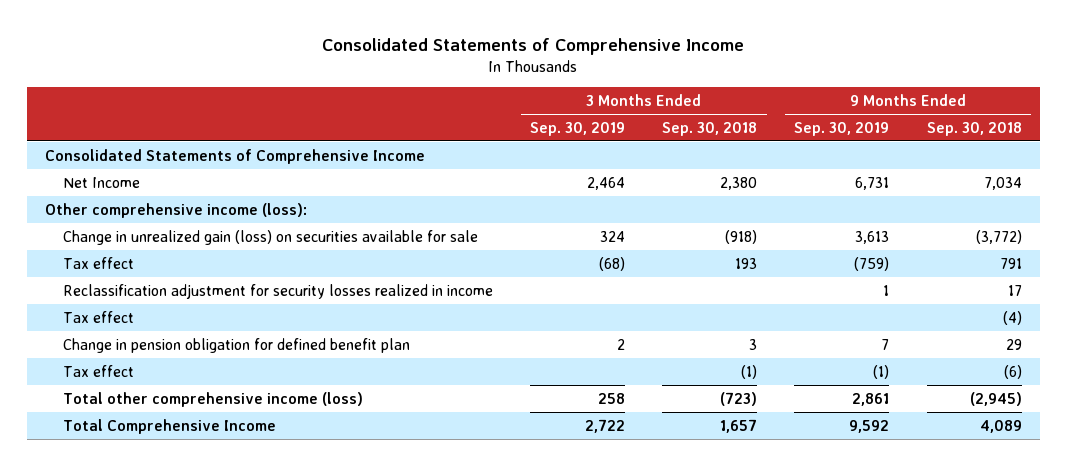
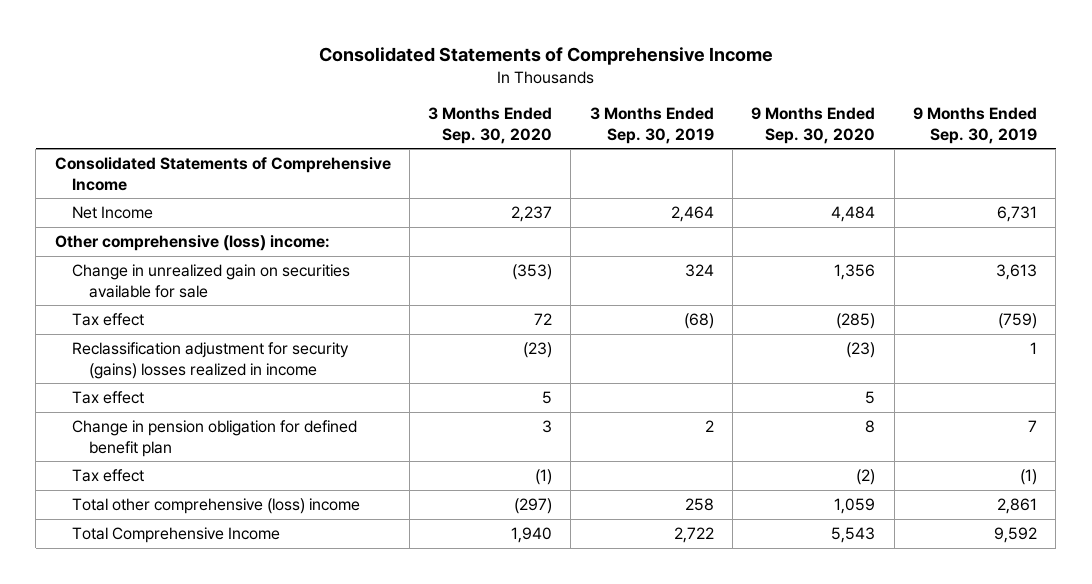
[662,121,758,136] Sep. 30, 2018 -> none
[926,121,1022,136] Sep. 30, 2018 -> none
none -> [428,106,553,144] 3 Months Ended Sep. 30, 2020
none -> [751,106,876,144] 9 Months Ended Sep. 30, 2020
[45,202,308,218] Other comprehensive income (loss): -> [54,235,330,252] Other comprehensive (loss) income:
[62,229,478,245] Change in unrealized gain (loss) on securities available for sale -> [71,264,350,298] Change in unrealized gain on securities available for sale
[62,283,493,299] Reclassification adjustment for security losses realized in income -> [71,342,349,379] Reclassification adjustment for security (gains) losses realized in income
[62,391,363,407] Total other comprehensive income (loss) -> [71,498,360,515] Total other comprehensive (loss) income

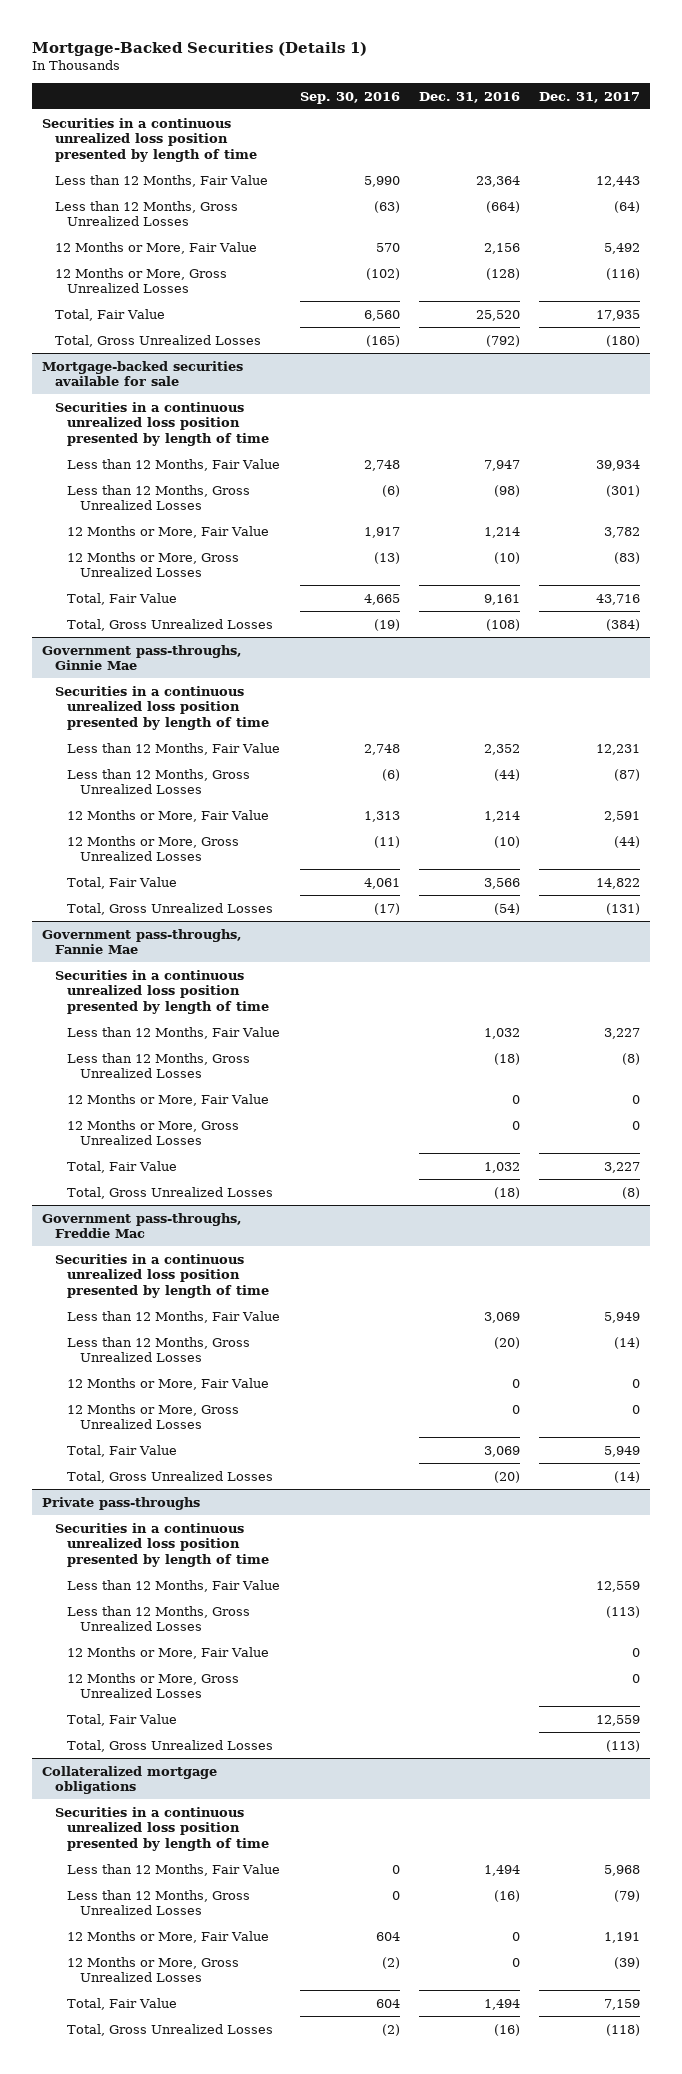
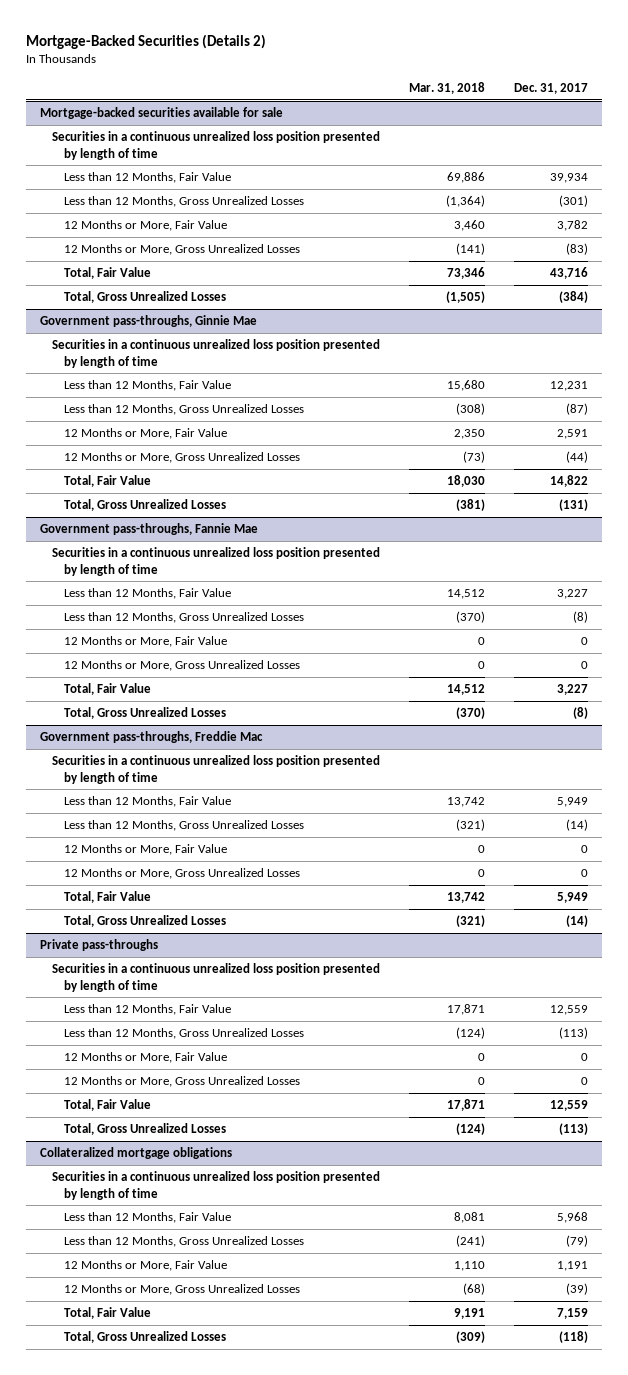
[32,41,368,56] Mortgage-Backed Securities (Details 1) -> [26,33,267,49] Mortgage-Backed Securities (Details 2)
[299,91,400,104] Sep. 30, 2016 -> none
[419,91,521,103] Dec. 31, 2016 -> none
none -> [408,82,485,95] Mar. 31, 2018
[41,117,257,162] Securities in a continuous unrealized loss position presented by length of time -> none
[54,174,268,187] Less than 12 Months, Fair Value -> none
[54,200,238,227] Less than 12 Months, Gross Unrealized Losses -> none
[54,241,257,254] 12 Months or More, Fair Value -> none
[54,267,227,294] 12 Months or More, Gross Unrealized Losses -> none
[54,308,165,321] Total, Fair Value -> none
[54,334,261,347] Total, Gross Unrealized Losses -> none

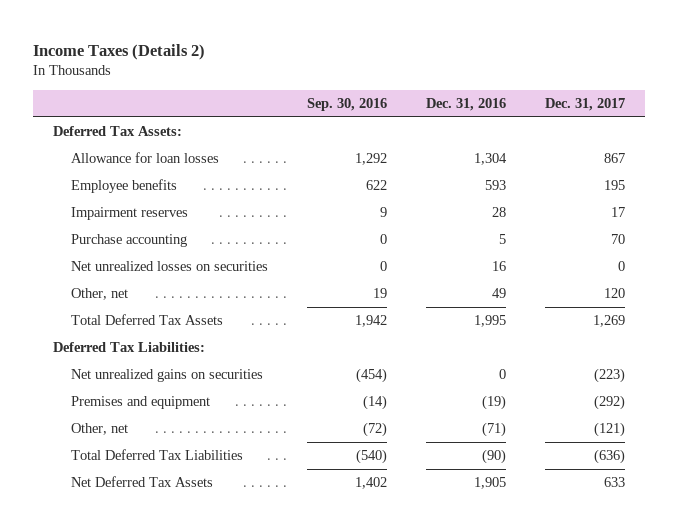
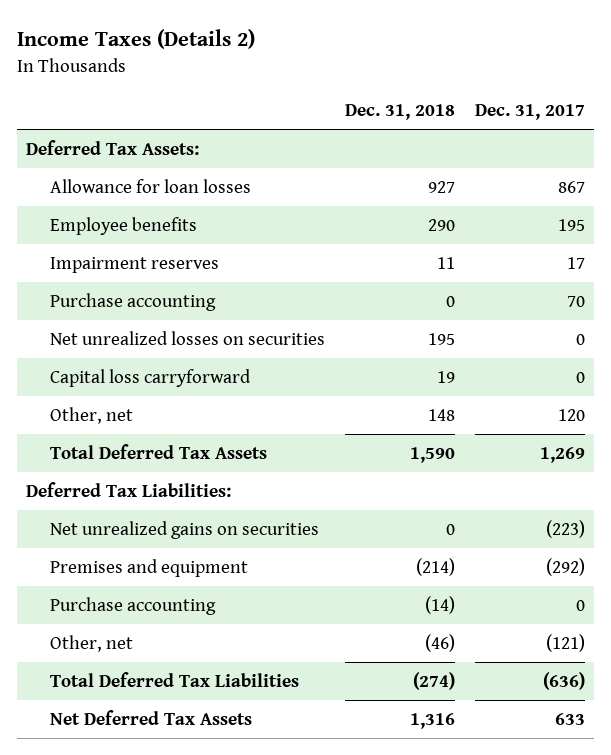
[306,97,387,111] Sep. 30, 2016 -> none
[426,97,507,111] Dec. 31, 2016 -> none
none -> [344,104,455,121] Dec. 31, 2018
none -> [50,369,252,388] Capital loss carryforward
none -> [50,597,217,616] Purchase accounting

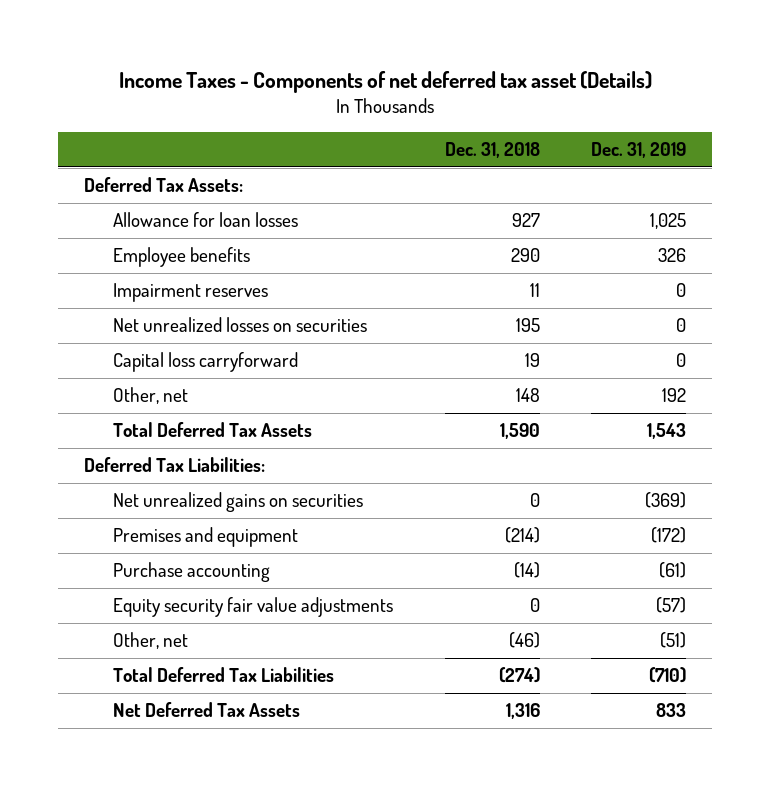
[16,29,255,50] Income Taxes (Details 2) -> [119,70,653,93] Income Taxes - Components of net deferred tax asset (Details)
[474,104,585,121] Dec. 31, 2017 -> none
none -> [591,142,687,159] Dec. 31, 2019
[50,293,217,312] Purchase accounting -> none
none -> [112,597,393,618] Equity security fair value adjustments

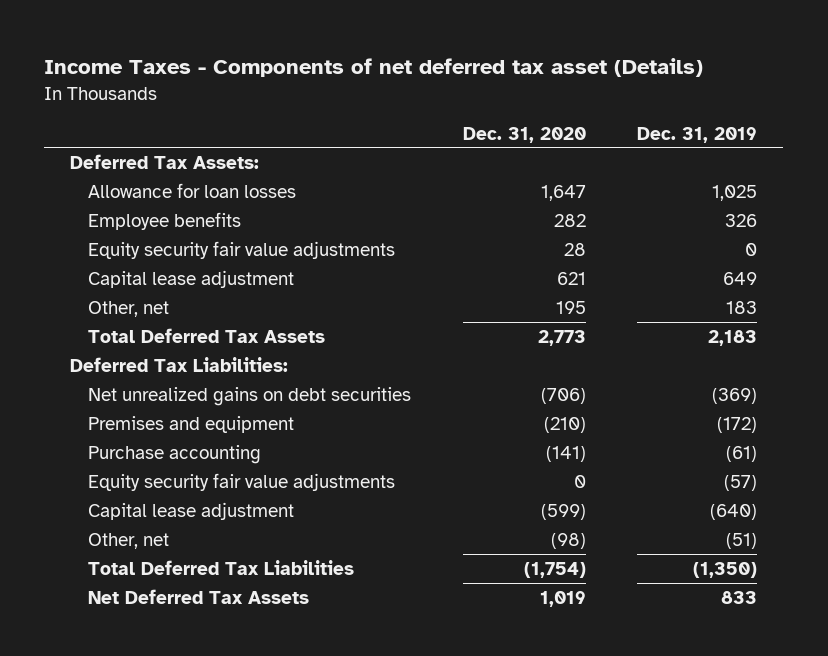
[444,142,540,159] Dec. 31, 2018 -> none
none -> [462,126,586,143] Dec. 31, 2020
[112,283,268,303] Impairment reserves -> none
[112,317,367,333] Net unrealized losses on securities -> none
[112,352,298,373] Capital loss carryforward -> none
none -> [87,240,395,259] Equity security fair value adjustments
none -> [87,269,294,288] Capital lease adjustment
[662,388,687,403] 192 -> [726,300,758,314] 183
[647,423,687,440] 1,543 -> [708,329,758,346] 2,183
[112,492,363,513] Net unrealized gains on securities -> [87,386,411,406] Net unrealized gains on debt securities
none -> [87,501,294,520] Capital lease adjustment
[649,667,687,684] (710) -> [693,561,758,578] (1,350)

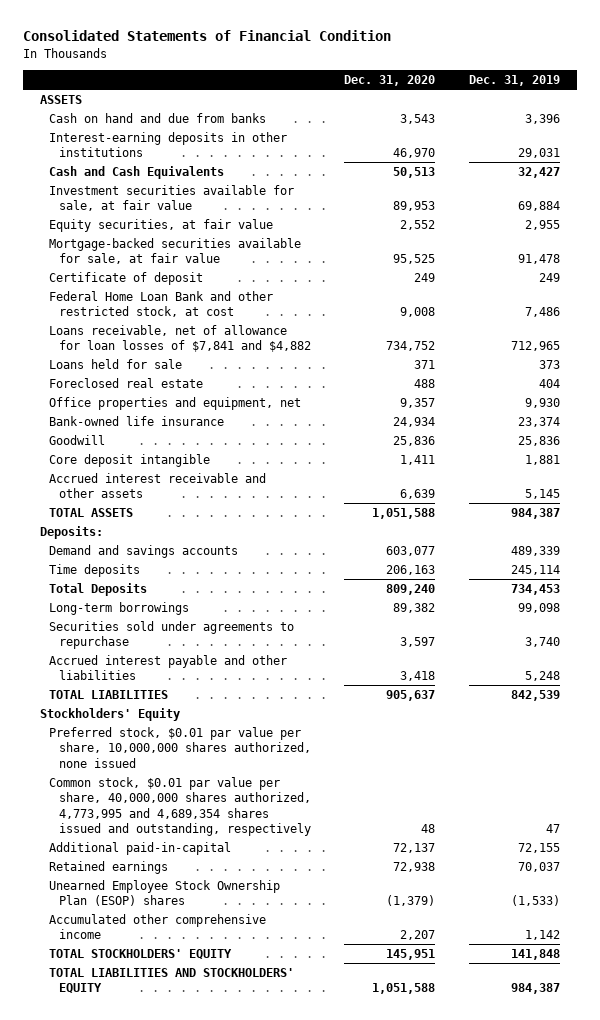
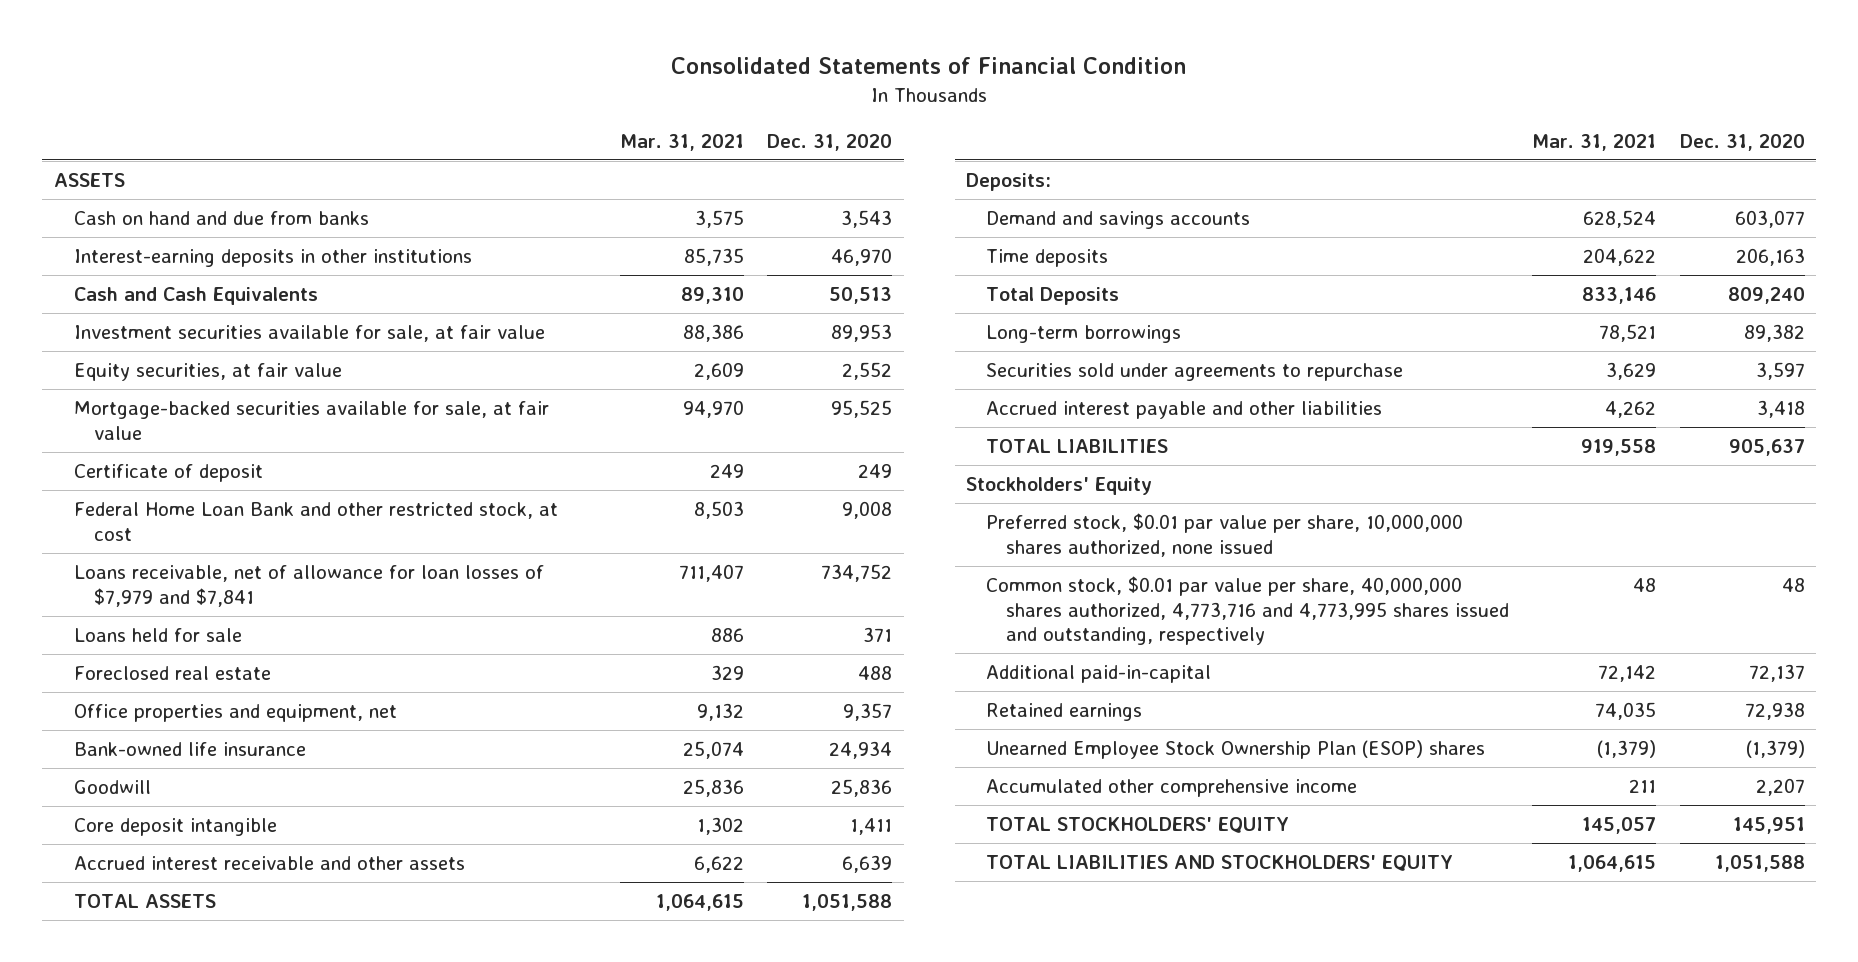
[469,74,561,86] Dec. 31, 2019 -> none
none -> [620,133,745,151] Mar. 31, 2021
[49,324,311,353] Loans receivable, net of allowance for loan losses of $7,841 and $4,882 -> [73,564,544,607] Loans receivable, net of allowance for loan losses of $7,979 and $7,841
[49,776,311,836] Common stock, $0.01 par value per share, 40,000,000 shares authorized, 4,773,995 and 4,689,354 shares issued and outstanding, respectively -> [986,575,1510,646] Common stock, $0.01 par value per share, 40,000,000 shares authorized, 4,773,716 and 4,773,995 shares issued and outstanding, respectively

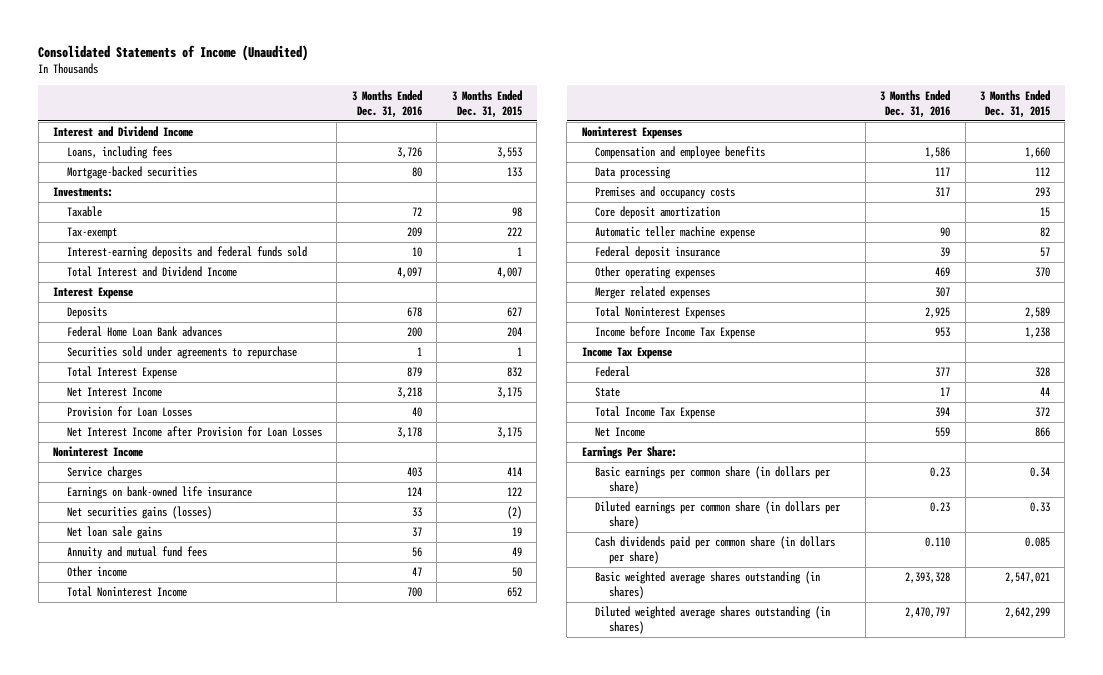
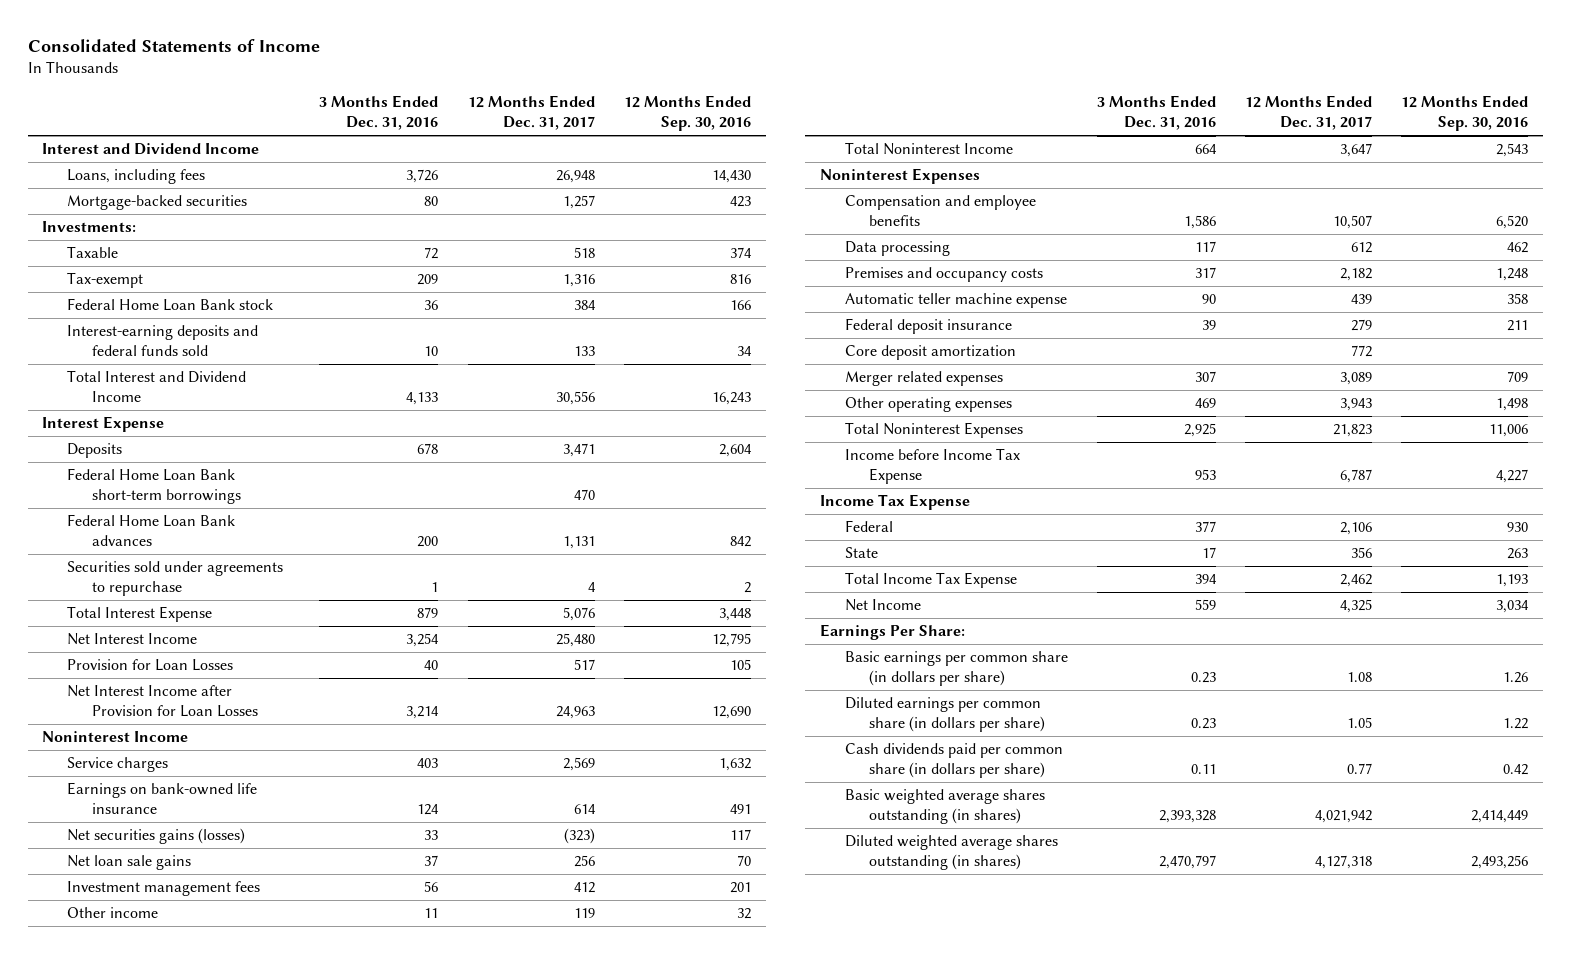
[38,44,309,61] Consolidated Statements of Income (Unaudited) -> [27,39,320,53] Consolidated Statements of Income
[451,89,522,118] 3 Months Ended Dec. 31, 2015 -> none
none -> [467,95,595,131] 12 Months Ended Dec. 31, 2017
none -> [624,95,752,132] 12 Months Ended Sep. 30, 2016
none -> [67,298,274,312] Federal Home Loan Bank stock
[396,267,422,279] 4,097 -> [406,392,439,406] 4,133
none -> [67,468,241,505] Federal Home Loan Bank short-term borrowings
[396,387,422,399] 3,218 -> [406,633,440,648] 3,254
[396,427,422,439] 3,178 -> [406,706,440,720] 3,214
[66,546,207,560] Annuity and mutual fund fees -> none
none -> [67,881,261,897] Investment management fees
[411,567,422,577] 47 -> [424,908,439,919] 11
[406,587,422,598] 700 -> [1194,144,1217,155] 664
[595,206,721,220] Core deposit amortization -> [844,345,1016,361] Core deposit amortization
[595,266,716,280] Other operating expenses -> [844,397,1012,413] Other operating expenses
[925,537,951,548] 0.110 -> [1190,764,1216,775] 0.11

